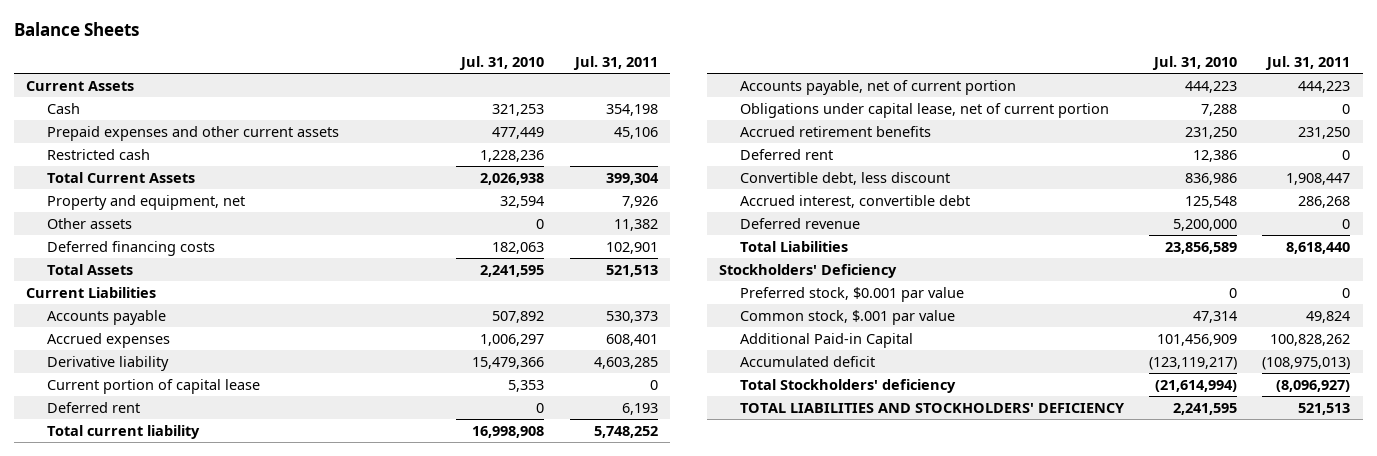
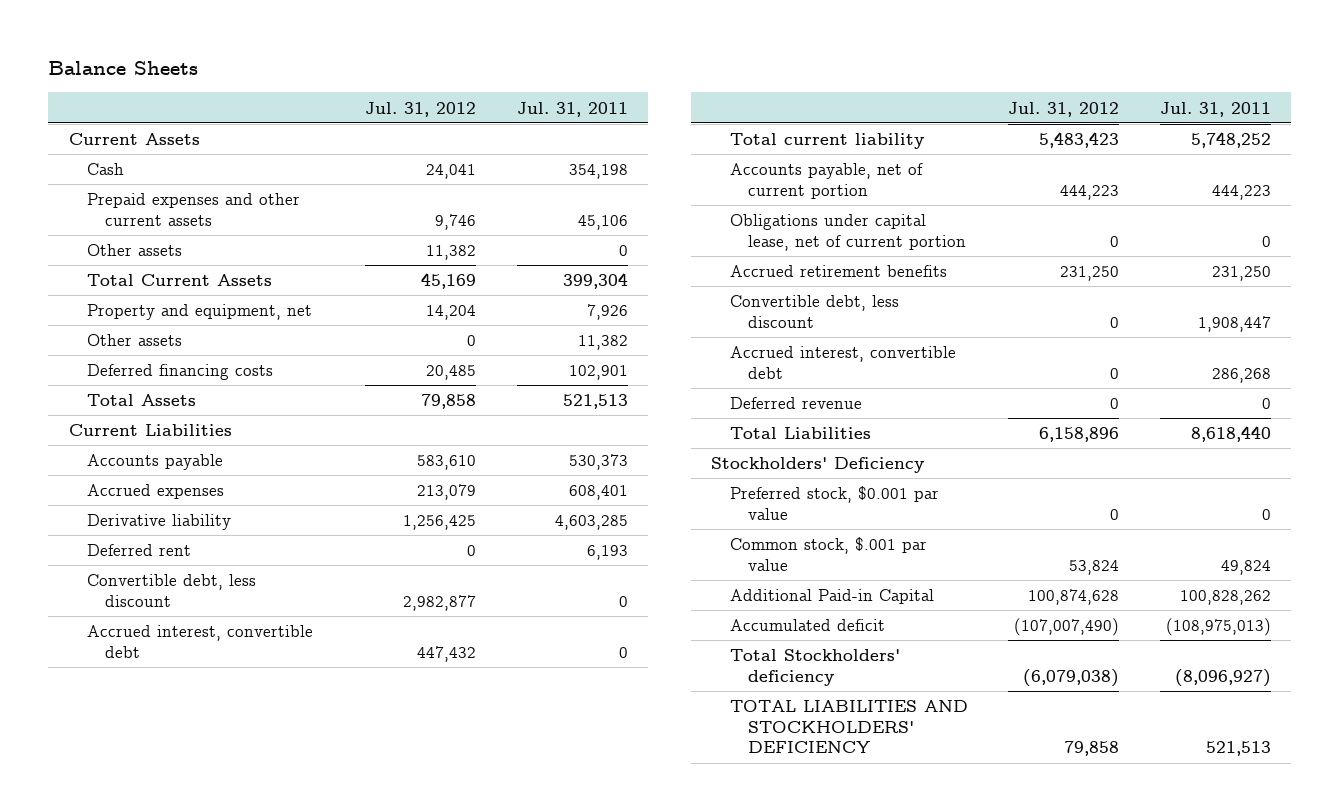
[459,56,545,71] Jul. 31, 2010 -> none
none -> [365,101,477,117] Jul. 31, 2012
[46,148,150,160] Restricted cash -> none
none -> [86,244,182,257] Other assets
[46,378,260,394] Current portion of capital lease -> none
none -> [86,574,256,607] Convertible debt, less discount
none -> [86,625,313,658] Accrued interest, convertible debt
[739,148,833,160] Deferred rent -> none

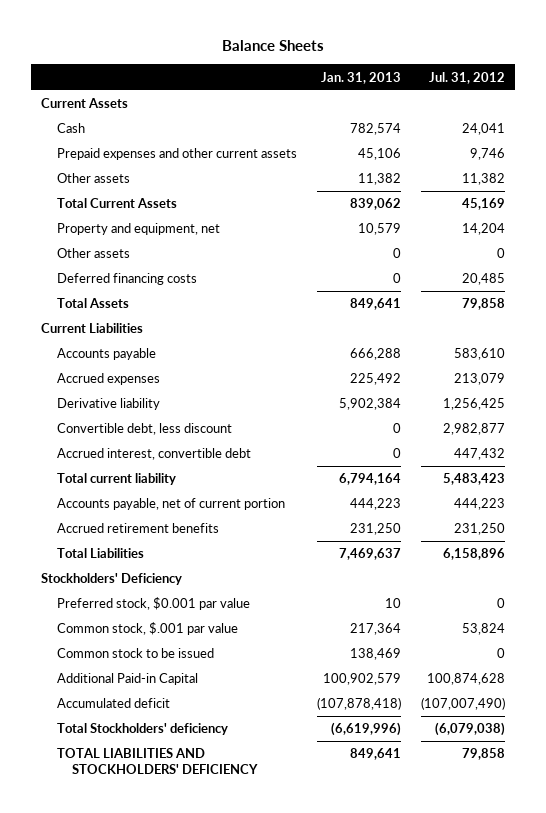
[516,101,628,117] Jul. 31, 2011 -> none
none -> [320,71,401,84] Jan. 31, 2013
[86,544,191,557] Deferred rent -> none
[729,214,966,251] Obligations under capital lease, net of current portion -> none
[729,295,899,328] Convertible debt, less discount -> none
[729,346,956,379] Accrued interest, convertible debt -> none
[729,397,862,410] Deferred revenue -> none
none -> [56,648,214,659] Common stock to be issued

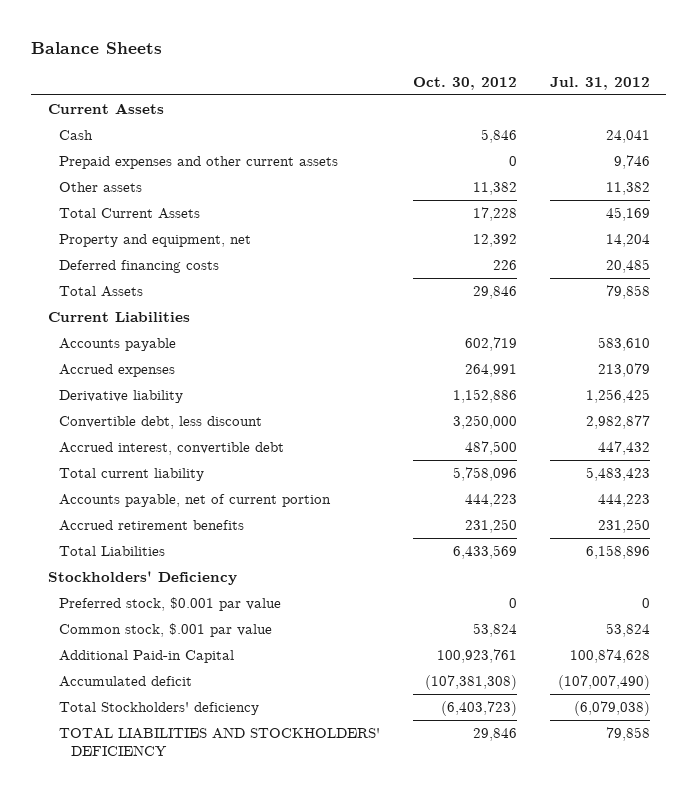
[320,71,401,84] Jan. 31, 2013 -> none
none -> [413,77,518,91] Oct. 30, 2012
[56,248,130,259] Other assets -> none
[56,648,214,659] Common stock to be issued -> none

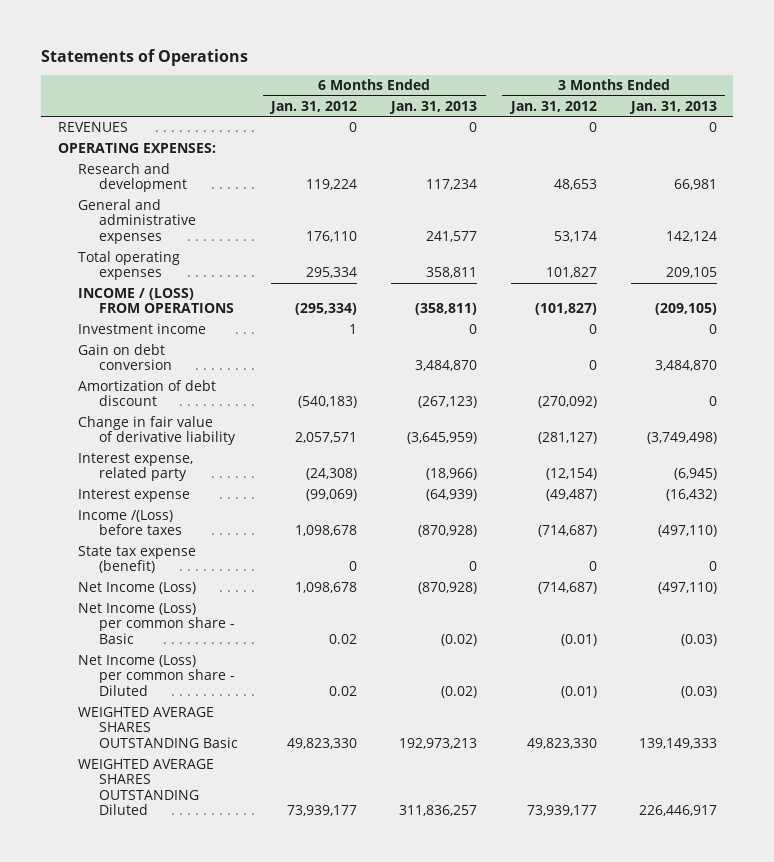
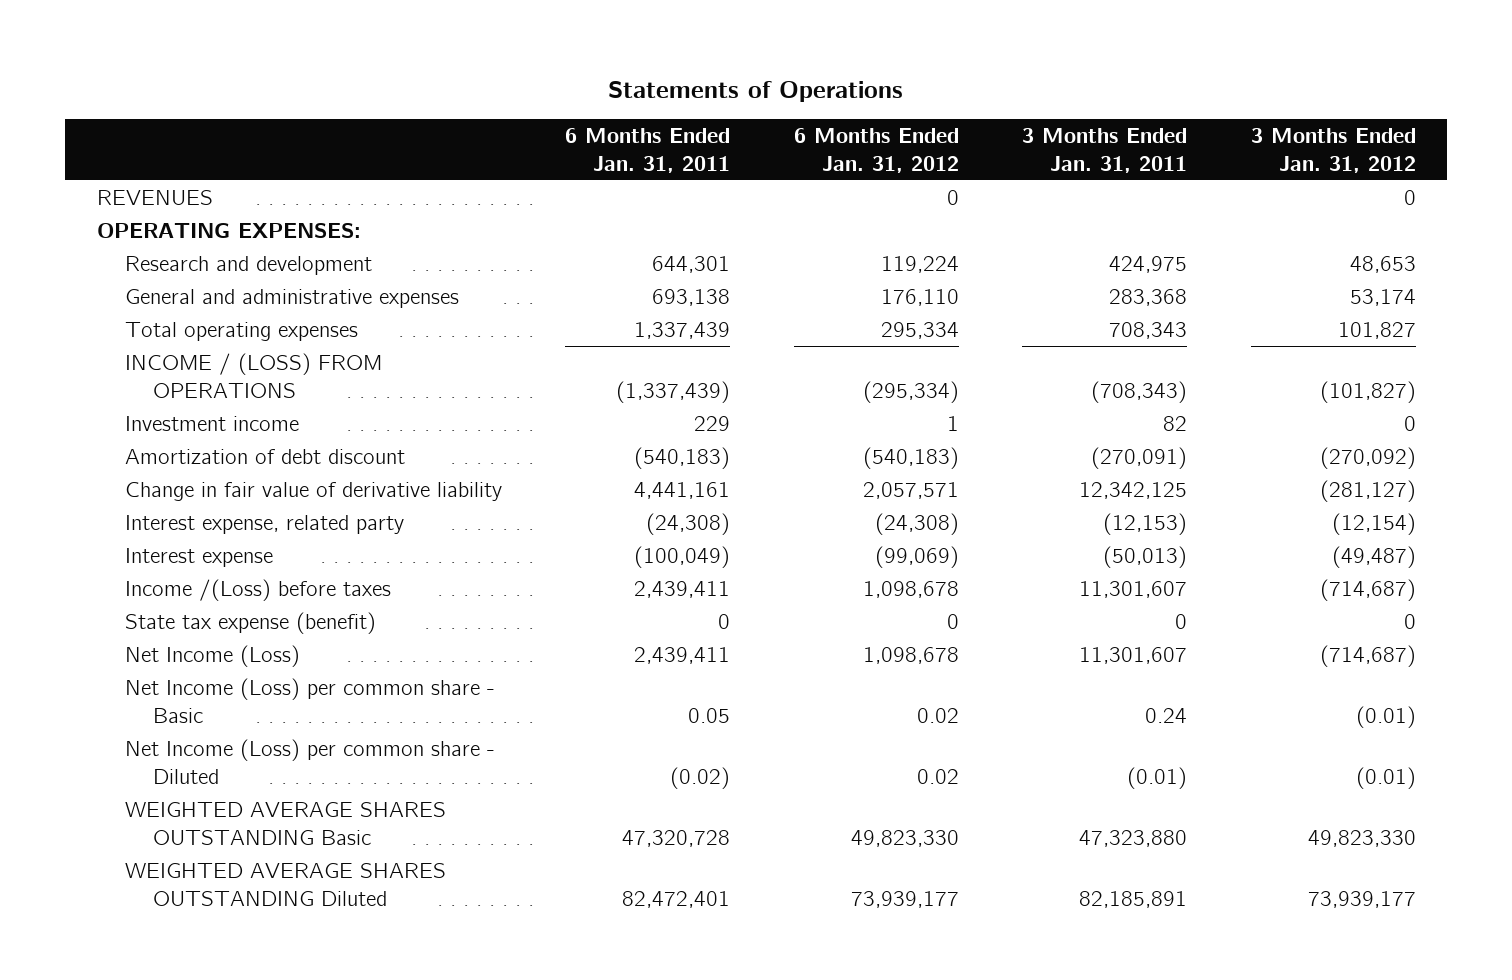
[389,100,478,114] Jan. 31, 2013 -> none
[628,100,717,114] Jan. 31, 2013 -> none
none -> [565,128,731,173] 6 Months Ended Jan. 31, 2011
none -> [1022,128,1188,173] 3 Months Ended Jan. 31, 2011
[78,344,172,371] Gain on debt conversion -> none

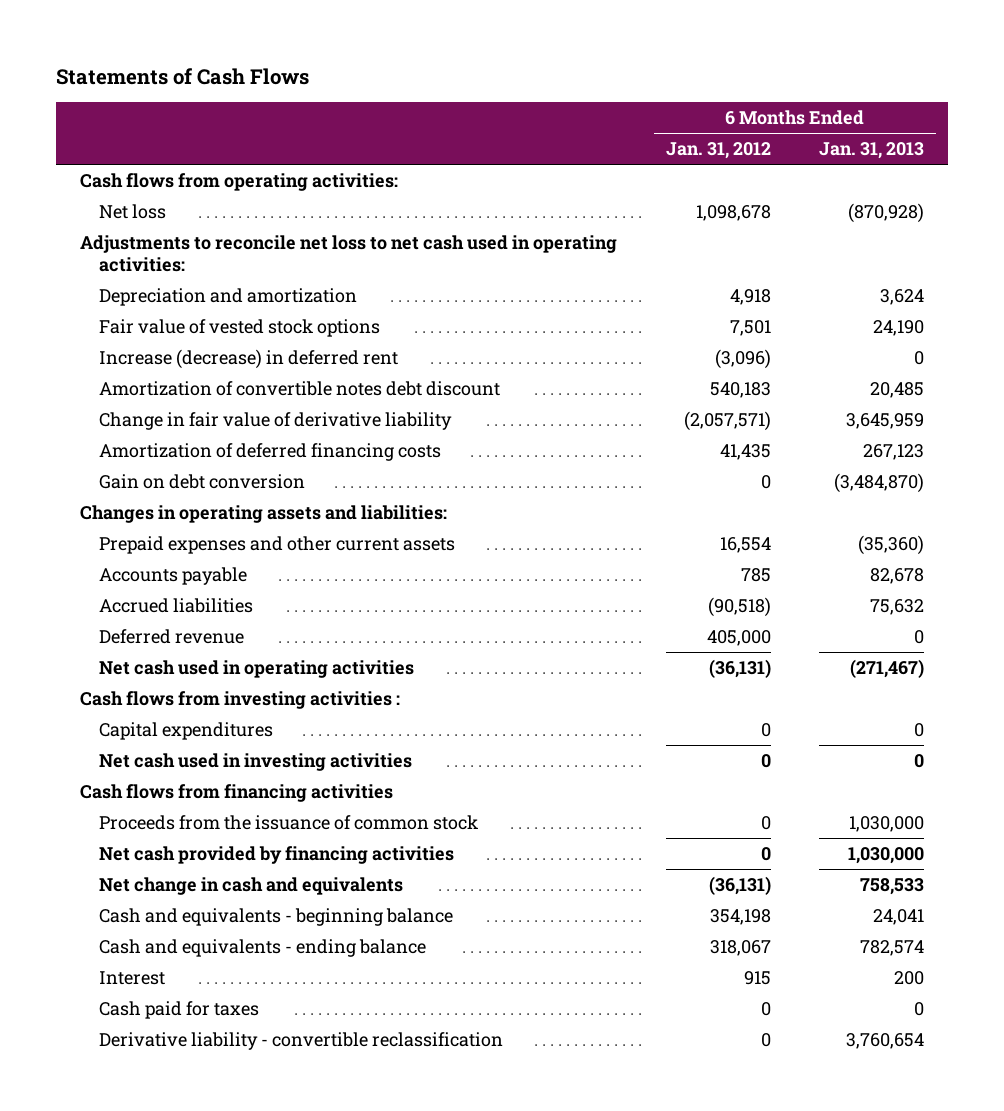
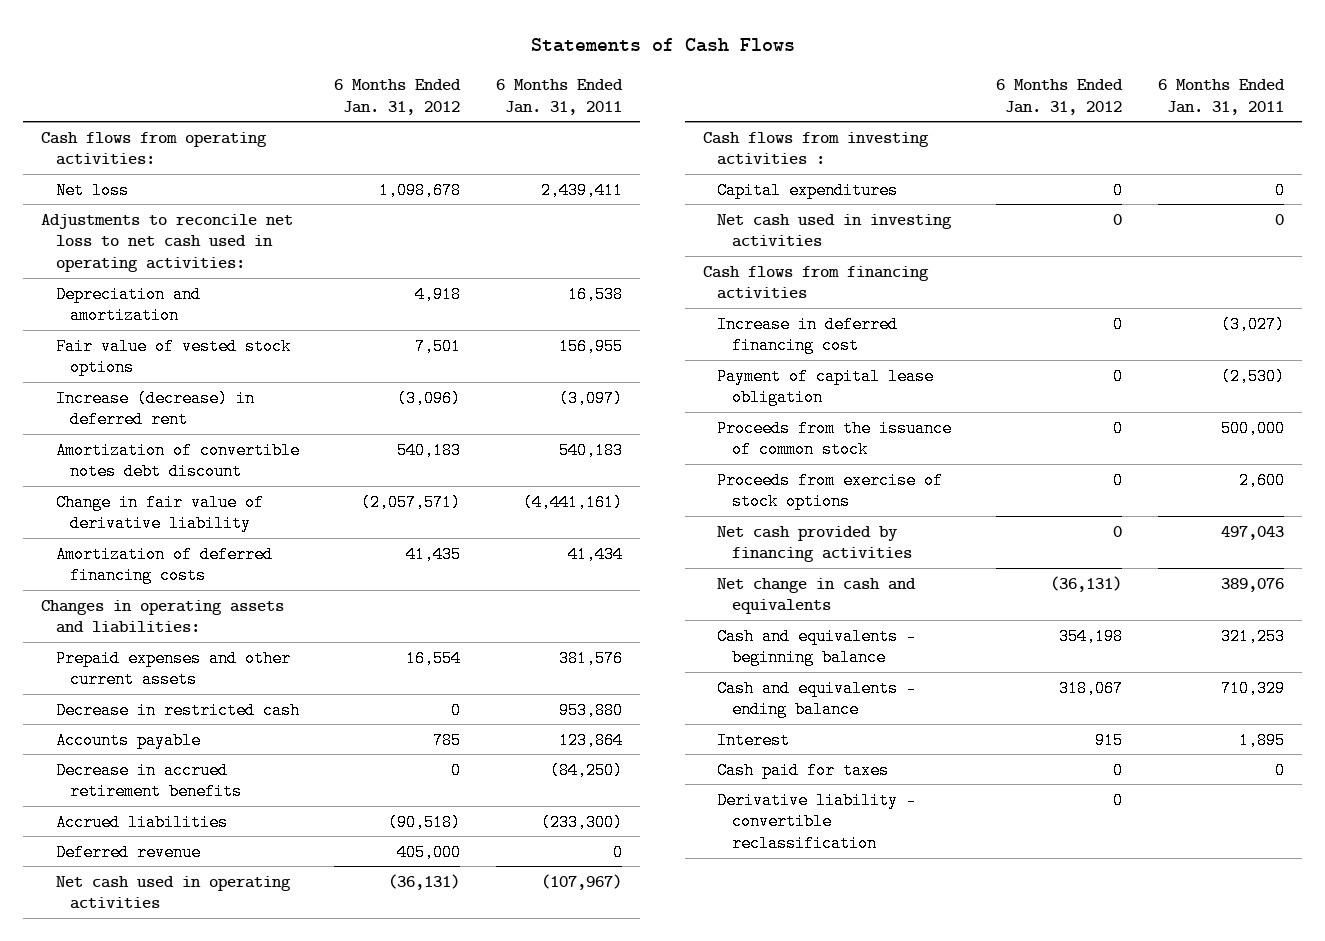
[818,142,924,160] Jan. 31, 2013 -> none
none -> [496,78,624,115] 6 Months Ended Jan. 31, 2011
[99,473,306,489] Gain on debt conversion -> none
none -> [55,701,300,719] Decrease in restricted cash
none -> [55,761,243,801] Decrease in accrued retirement benefits
none -> [717,315,899,355] Increase in deferred financing cost
none -> [717,367,935,407] Payment of capital lease obligation
none -> [717,471,944,511] Proceeds from exercise of stock options

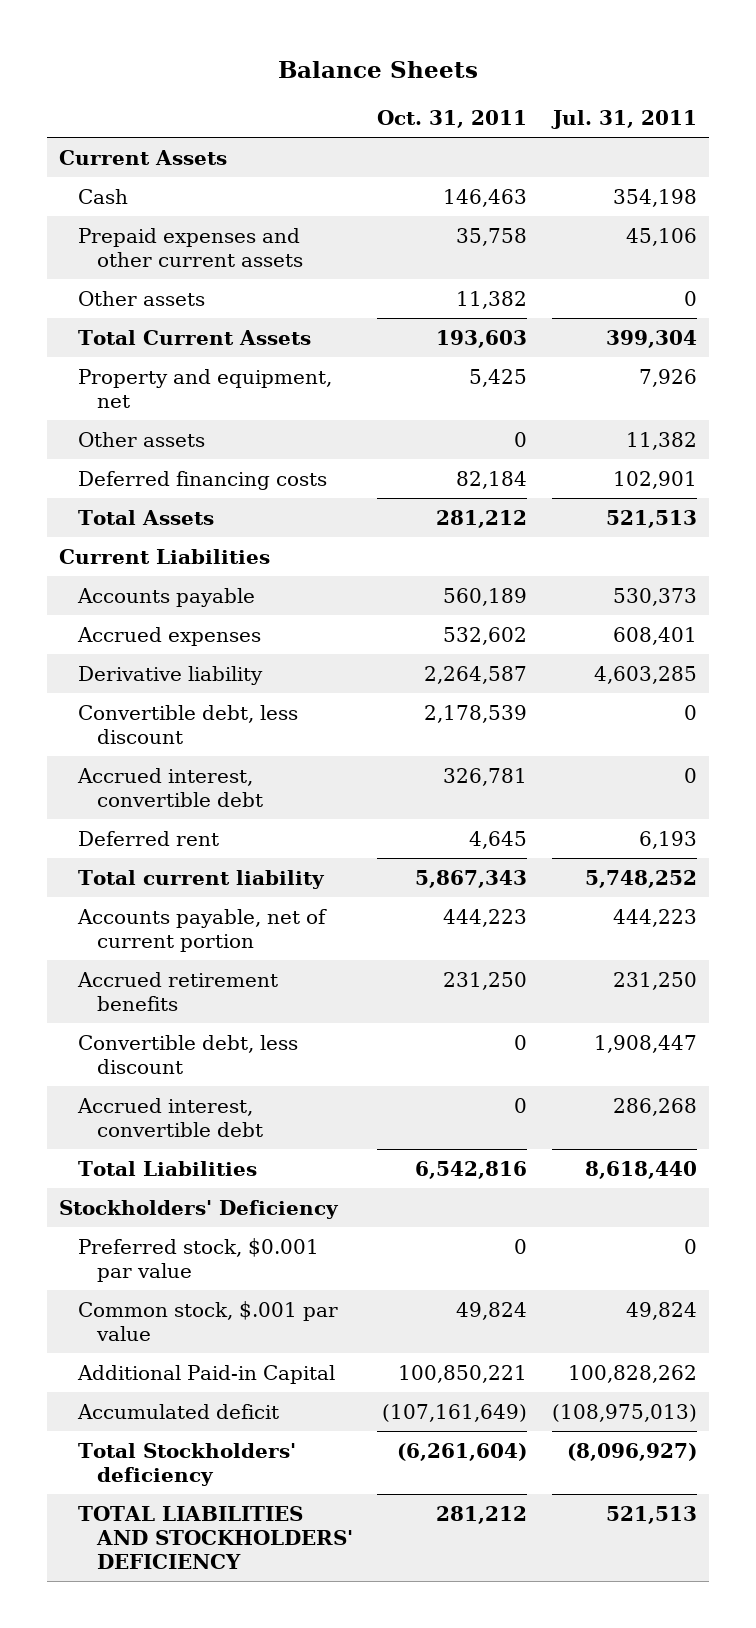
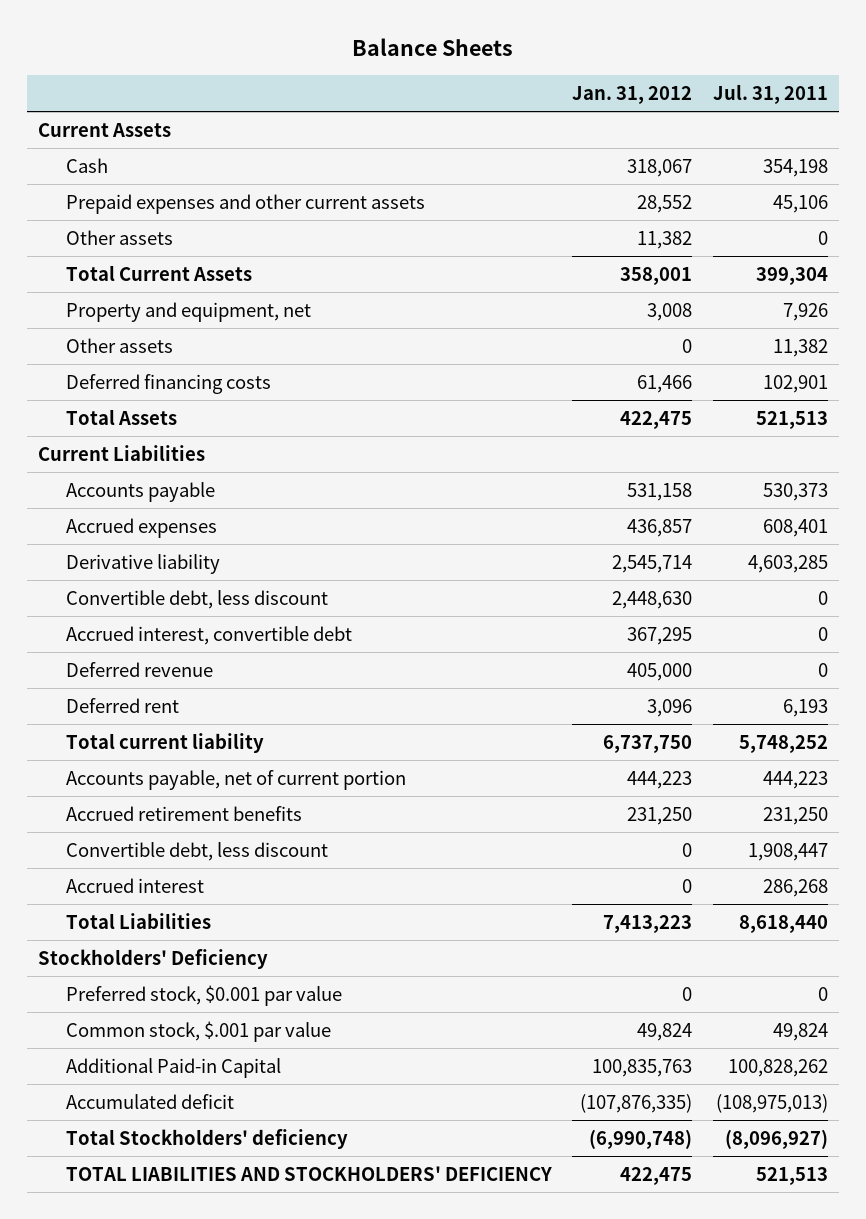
[377,110,528,129] Oct. 31, 2011 -> none
none -> [572,85,693,104] Jan. 31, 2012
none -> [65,661,213,677] Deferred revenue
[77,1097,263,1137] Accrued interest, convertible debt -> [65,877,204,893] Accrued interest

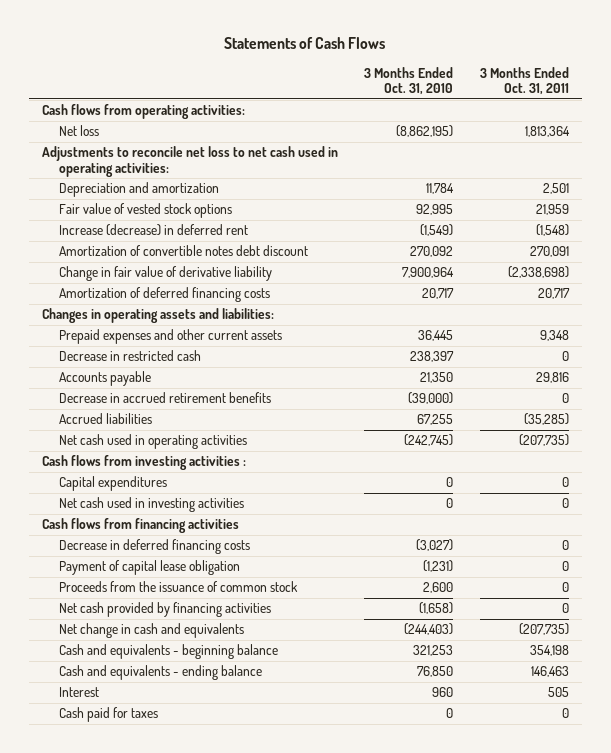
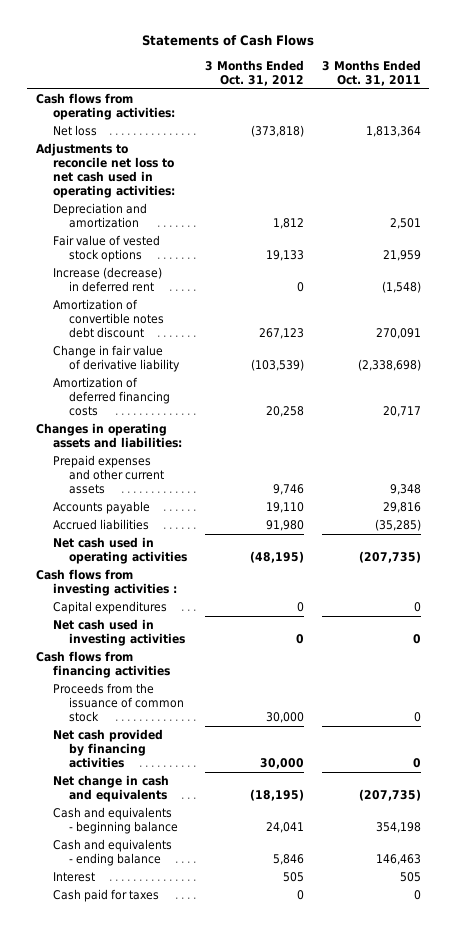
[364,66,454,96] 3 Months Ended Oct. 31, 2010 -> none
none -> [205,60,305,87] 3 Months Ended Oct. 31, 2012
[59,350,202,362] Decrease in restricted cash -> none
[59,392,272,404] Decrease in accrued retirement benefits -> none
[59,539,251,555] Decrease in deferred financing costs -> none
[59,560,241,576] Payment of capital lease obligation -> none

